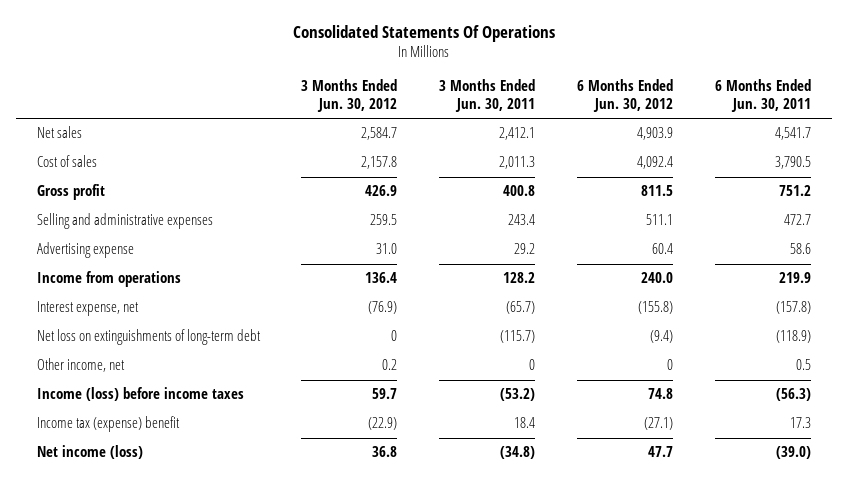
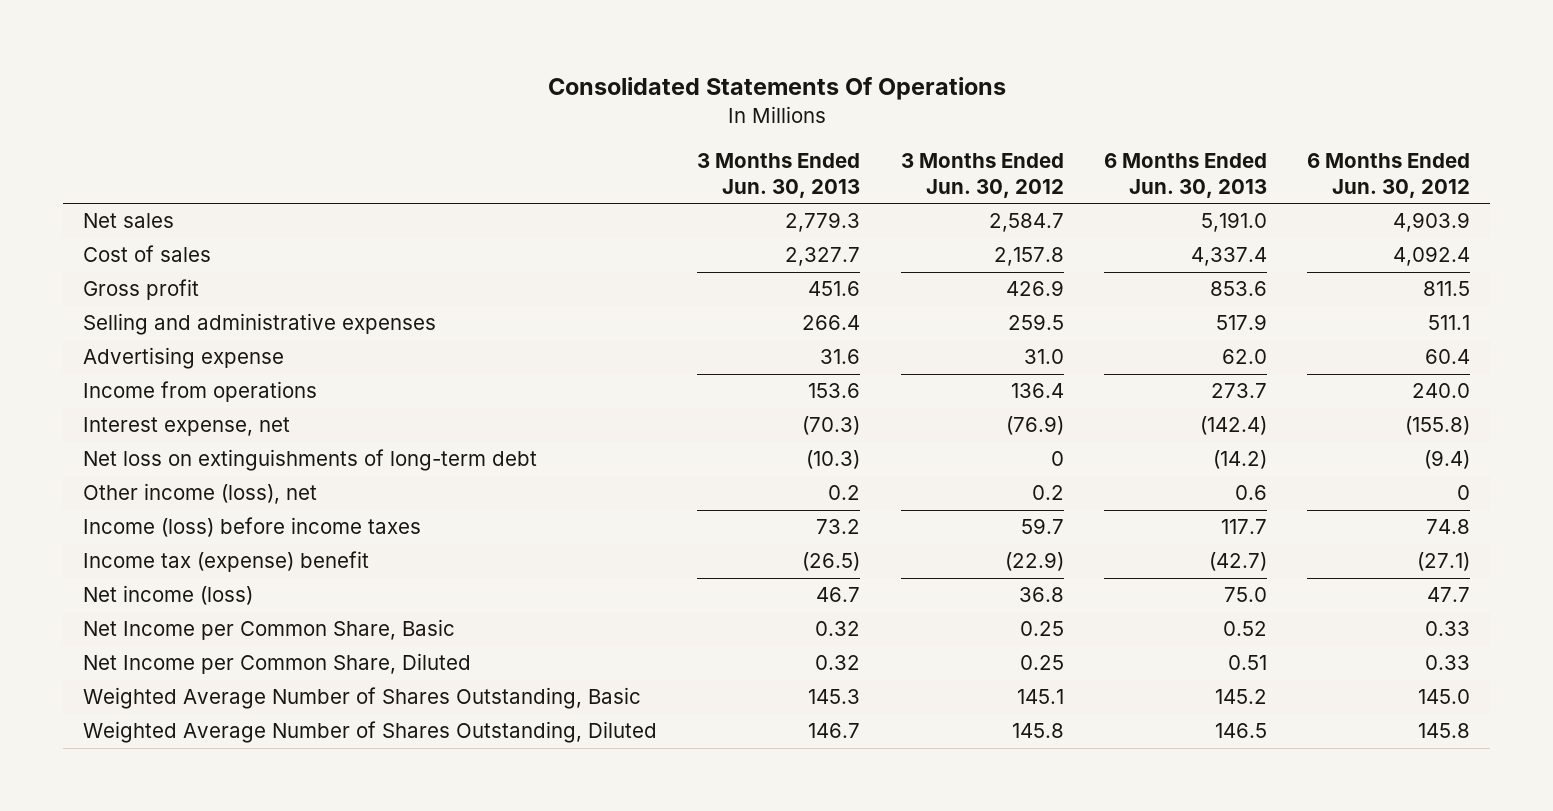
[439,78,536,112] 3 Months Ended Jun. 30, 2011 -> none
[715,78,812,112] 6 Months Ended Jun. 30, 2011 -> none
none -> [697,152,861,198] 3 Months Ended Jun. 30, 2013
none -> [1103,152,1267,198] 6 Months Ended Jun. 30, 2013
[36,358,125,373] Other income, net -> [83,483,318,505] Other income (loss), net
none -> [83,619,456,641] Net Income per Common Share, Basic
none -> [83,653,472,675] Net Income per Common Share, Diluted
none -> [83,687,642,710] Weighted Average Number of Shares Outstanding, Basic
none -> [83,721,658,744] Weighted Average Number of Shares Outstanding, Diluted

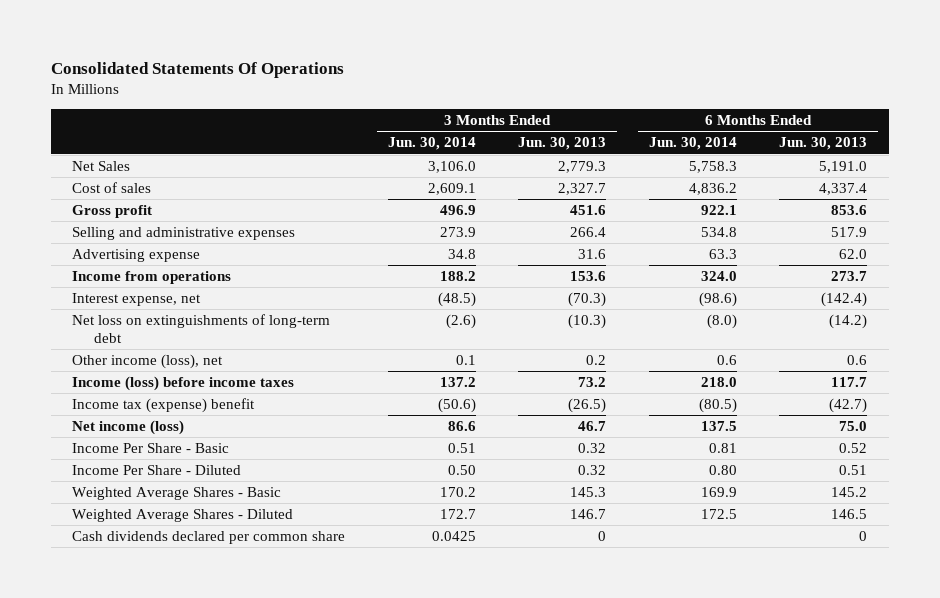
[900,152,1064,198] 3 Months Ended Jun. 30, 2012 -> none
[1307,152,1471,198] 6 Months Ended Jun. 30, 2012 -> none
none -> [387,137,476,151] Jun. 30, 2014
none -> [648,137,737,151] Jun. 30, 2014
[83,213,175,229] Net sales -> [72,161,131,172] Net Sales
[83,619,456,641] Net Income per Common Share, Basic -> [72,443,230,454] Income Per Share - Basic
[83,653,472,675] Net Income per Common Share, Diluted -> [72,465,242,476] Income Per Share - Diluted
[83,687,642,710] Weighted Average Number of Shares Outstanding, Basic -> [72,487,282,501] Weighted Average Shares - Basic
[83,721,658,744] Weighted Average Number of Shares Outstanding, Diluted -> [72,509,294,523] Weighted Average Shares - Diluted
none -> [72,531,346,545] Cash dividends declared per common share

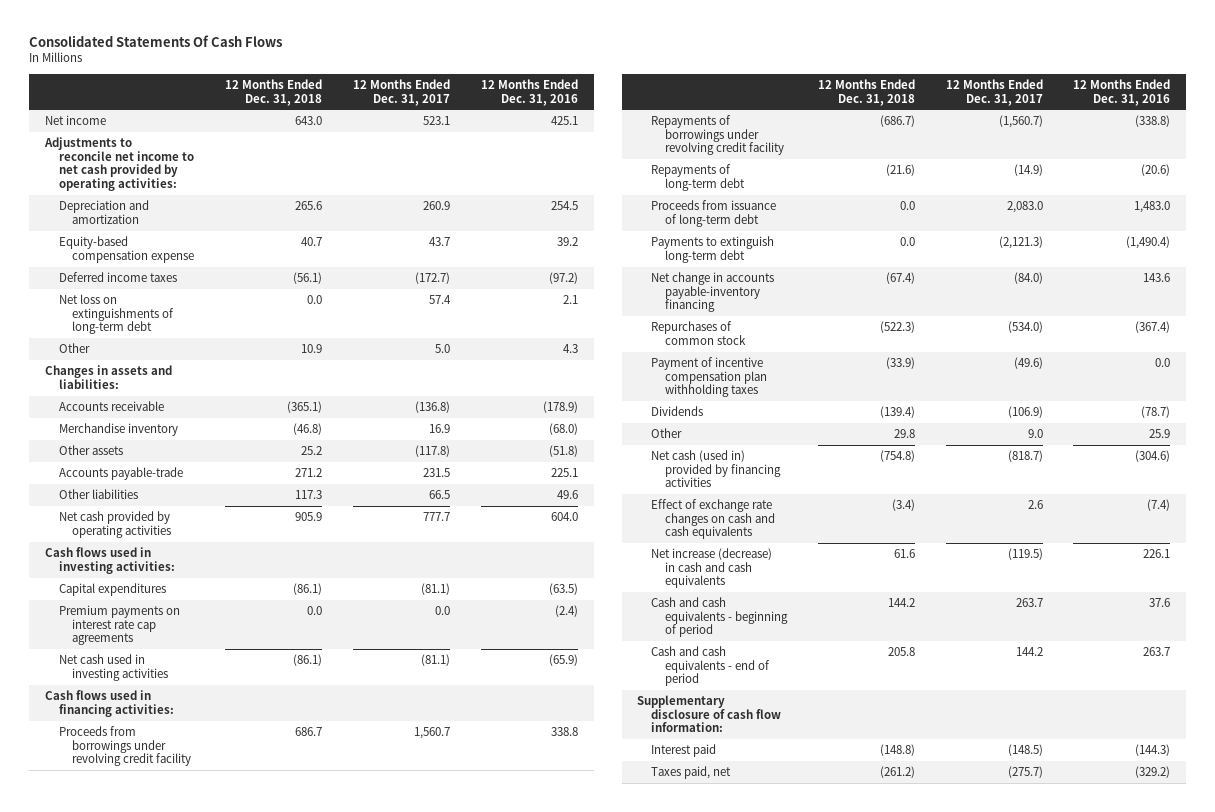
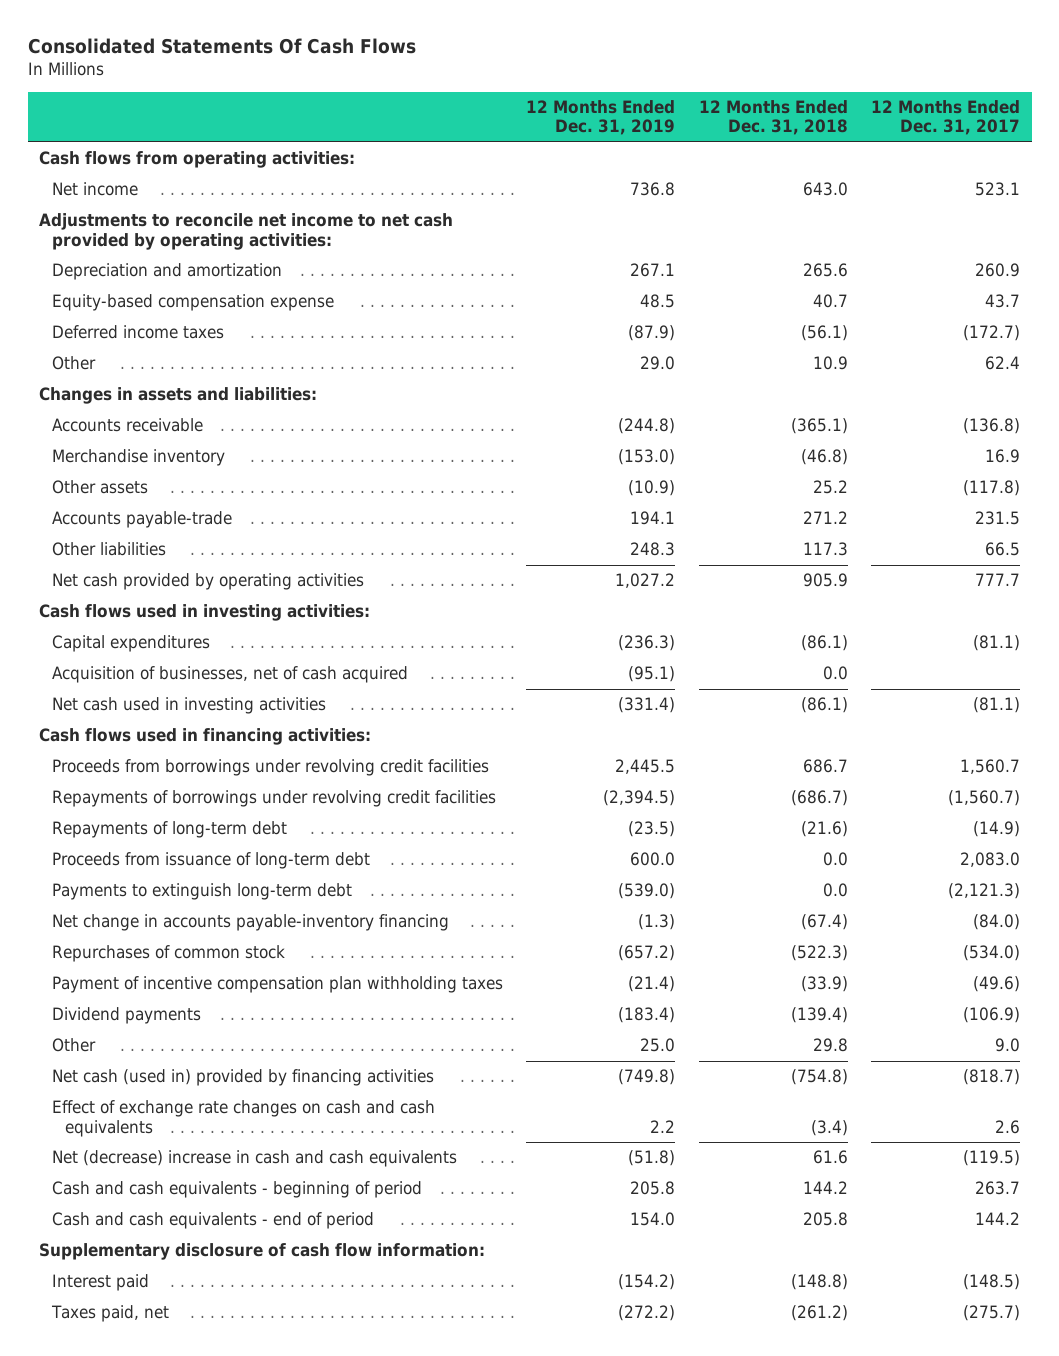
[481,78,579,106] 12 Months Ended Dec. 31, 2016 -> none
none -> [526,100,676,136] 12 Months Ended Dec. 31, 2019
none -> [39,151,356,169] Cash flows from operating activities:
[58,294,175,335] Net loss on extinguishments of long-term debt -> none
[435,344,451,354] 5.0 -> [985,356,1021,371] 62.4
[58,605,180,646] Premium payments on interest rate cap agreements -> none
none -> [51,666,408,684] Acquisition of businesses, net of cash acquired
[58,726,192,767] Proceeds from borrowings under revolving credit facility -> [51,759,489,777] Proceeds from borrowings under revolving credit facilities
[651,115,784,156] Repayments of borrowings under revolving credit facility -> [51,790,496,808] Repayments of borrowings under revolving credit facilities
[651,406,704,417] Dividends -> [51,1007,201,1025] Dividend payments
[651,548,773,589] Net increase (decrease) in cash and cash equivalents -> [51,1150,457,1168] Net (decrease) increase in cash and cash equivalents

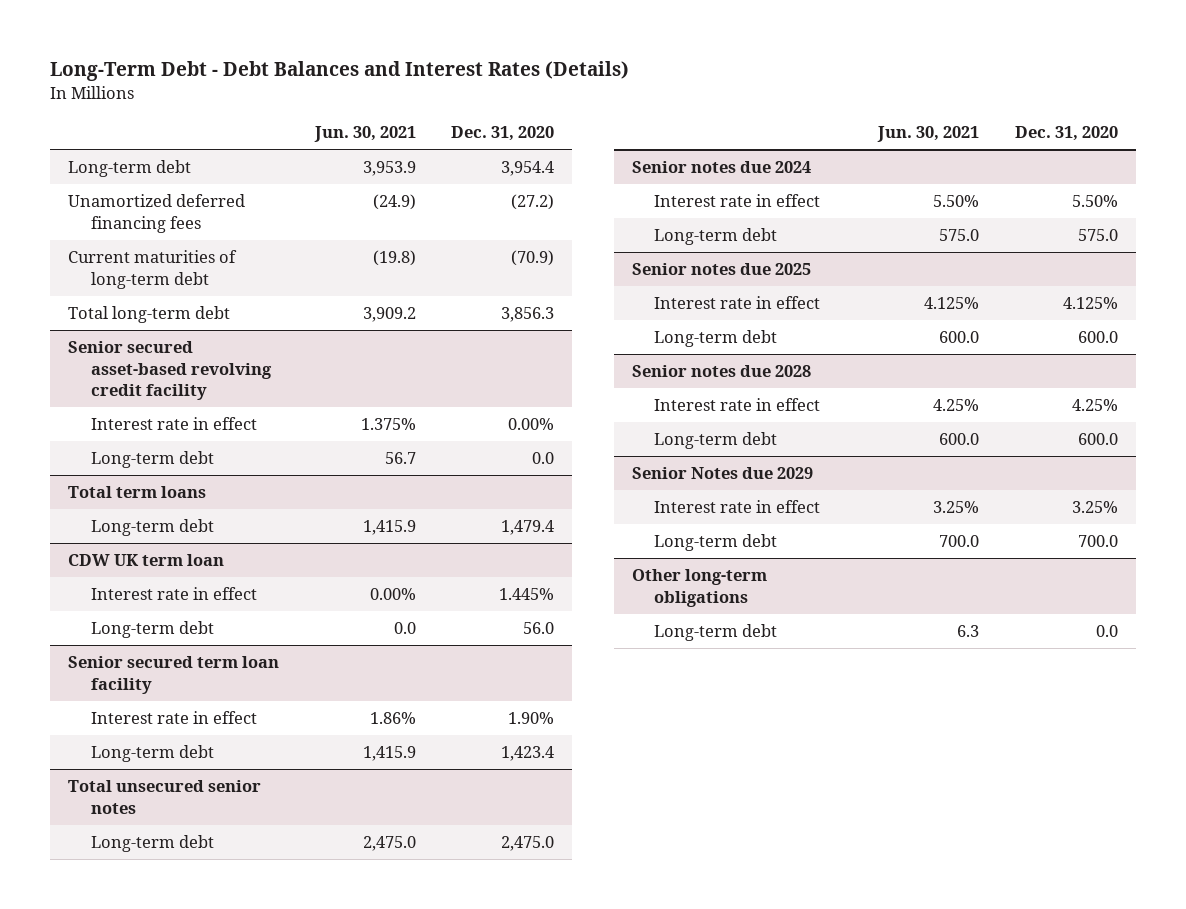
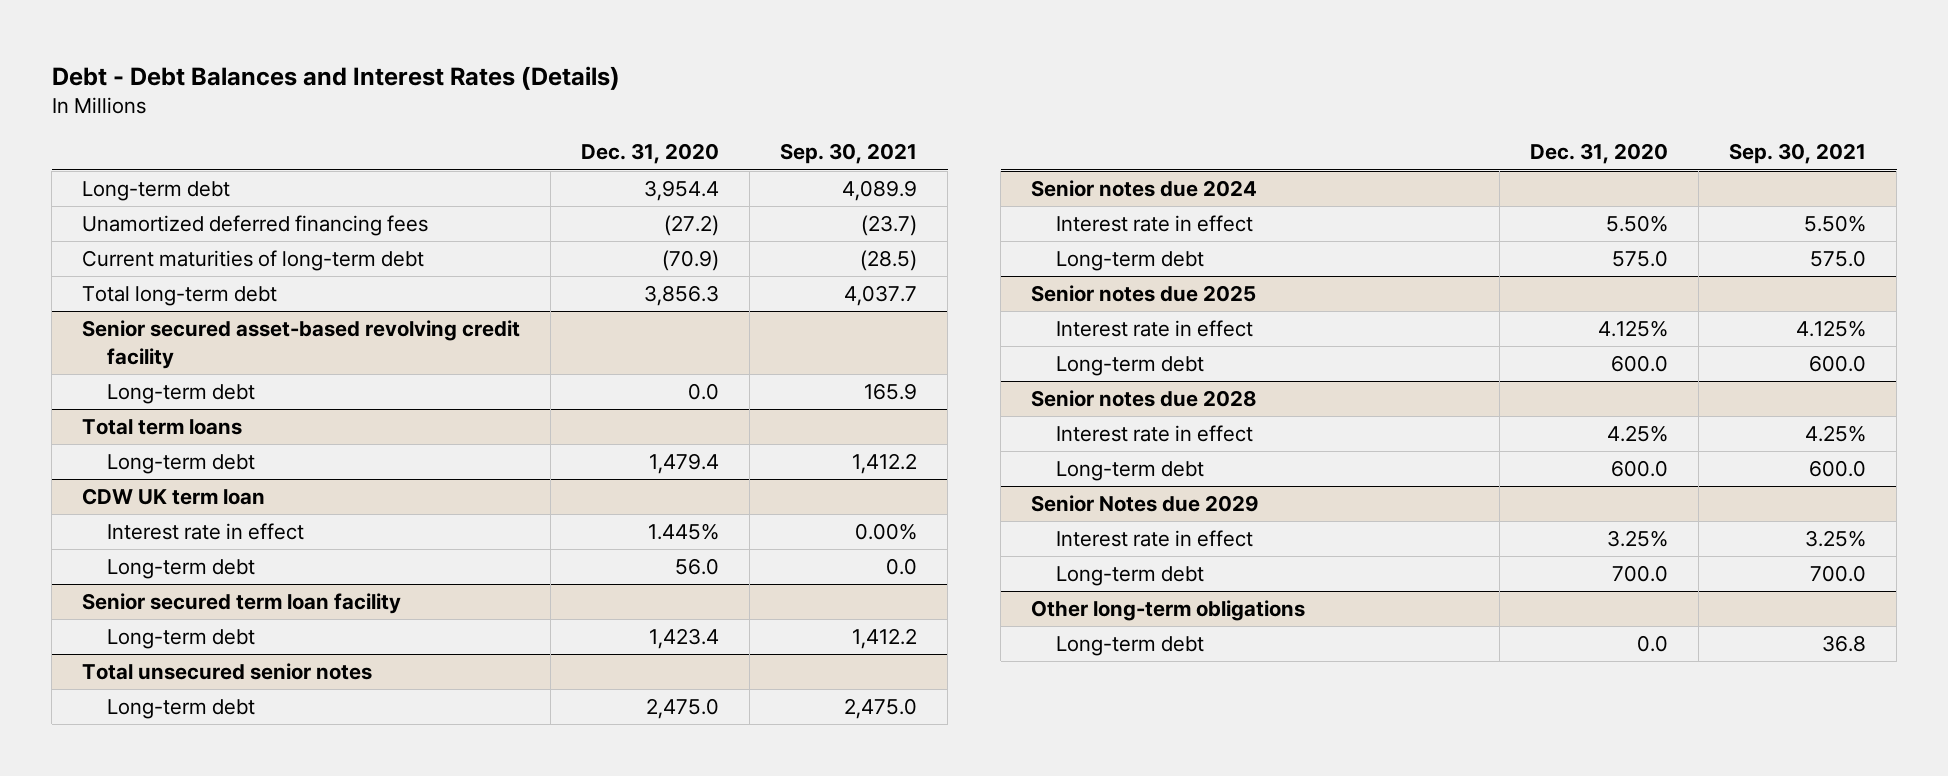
[50,61,630,82] Long-Term Debt - Debt Balances and Interest Rates (Details) -> [51,65,620,90] Debt - Debt Balances and Interest Rates (Details)
[313,126,416,143] Jun. 30, 2021 -> none
none -> [780,143,918,165] Sep. 30, 2021
[90,417,257,431] Interest rate in effect -> none
[90,711,257,725] Interest rate in effect -> none

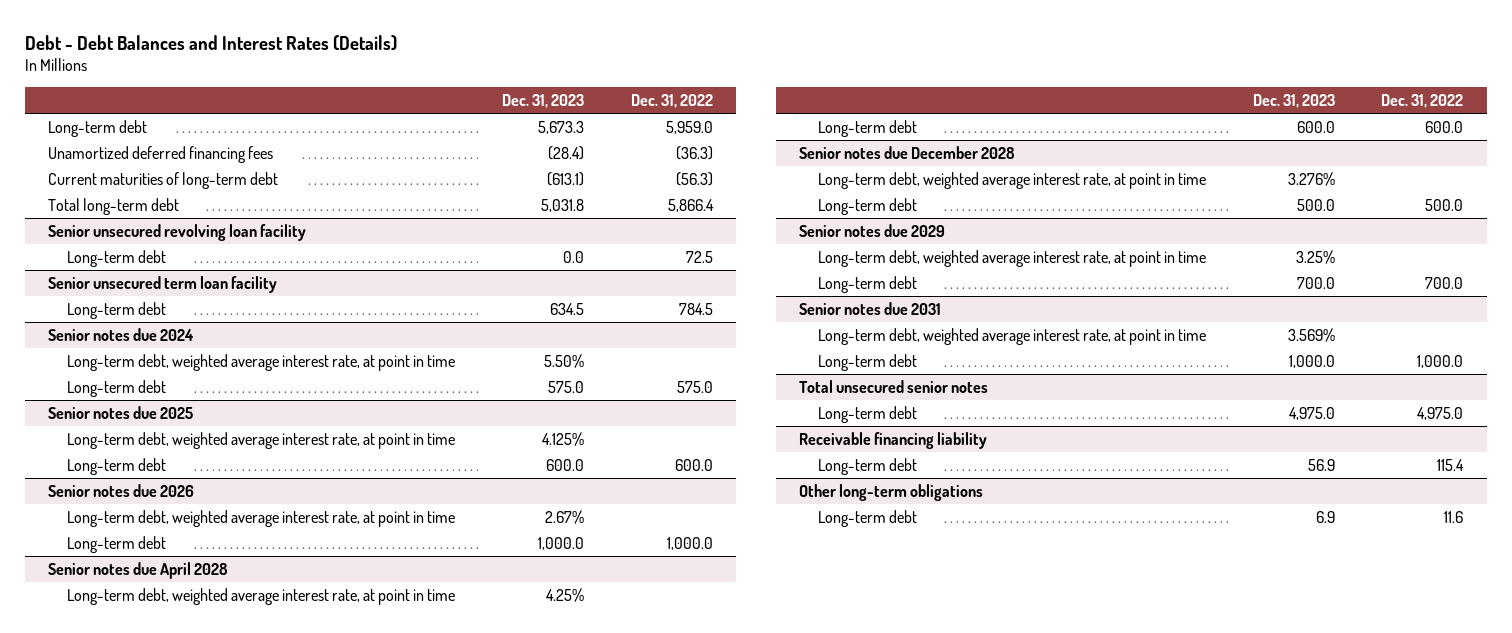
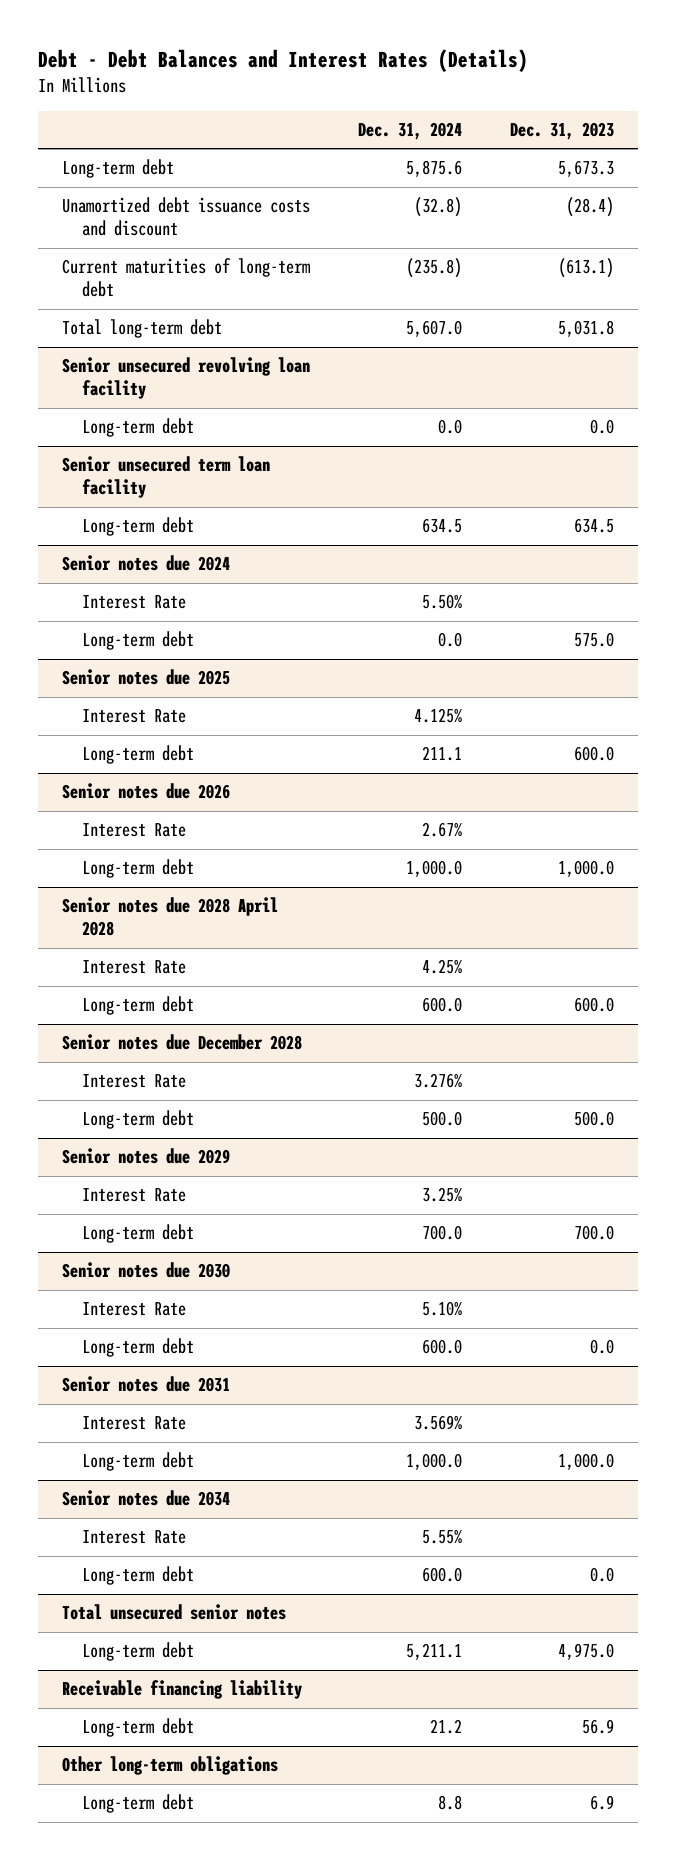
[630,94,713,109] Dec. 31, 2022 -> none
none -> [358,122,463,141] Dec. 31, 2024
[48,145,274,163] Unamortized deferred financing fees -> [62,197,311,237] Unamortized debt issuance costs and discount
[67,353,456,371] Long-term debt, weighted average interest rate, at point in time -> none
none -> [82,595,187,610] Interest Rate
[67,431,456,449] Long-term debt, weighted average interest rate, at point in time -> none
none -> [82,709,187,724] Interest Rate
[67,509,456,527] Long-term debt, weighted average interest rate, at point in time -> none
none -> [82,823,187,838] Interest Rate
[67,587,456,605] Long-term debt, weighted average interest rate, at point in time -> none
[48,561,229,579] Senior notes due April 2028 -> [62,897,279,937] Senior notes due 2028 April 2028
none -> [82,960,187,975] Interest Rate
[818,171,1207,189] Long-term debt, weighted average interest rate, at point in time -> none
none -> [82,1074,187,1089] Interest Rate
[818,249,1207,267] Long-term debt, weighted average interest rate, at point in time -> none
none -> [82,1188,187,1203] Interest Rate
none -> [62,1262,231,1279] Senior notes due 2030
none -> [82,1302,187,1317] Interest Rate
none -> [82,1338,195,1358] Long-term debt
[818,327,1207,345] Long-term debt, weighted average interest rate, at point in time -> none
none -> [82,1416,187,1431] Interest Rate
none -> [62,1490,231,1507] Senior notes due 2034
none -> [82,1530,187,1545] Interest Rate
none -> [82,1566,195,1586] Long-term debt

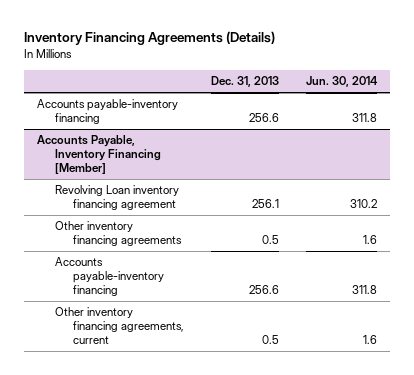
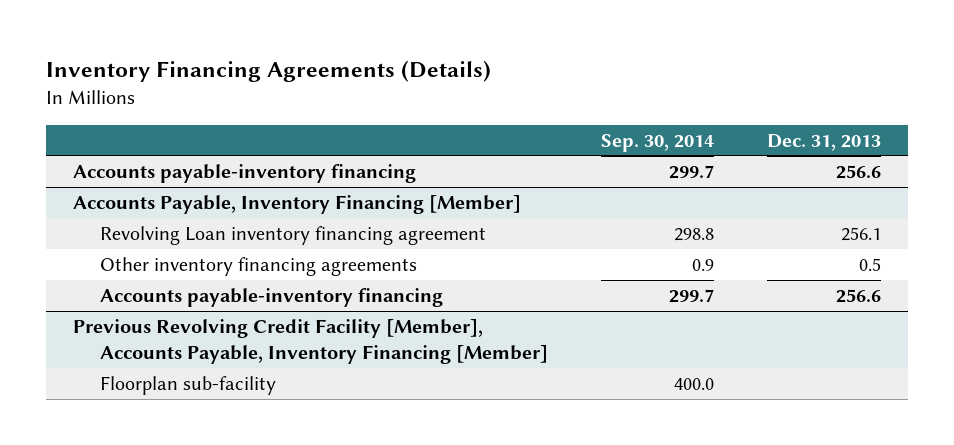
[305,76,378,88] Jun. 30, 2014 -> none
none -> [601,133,715,152] Sep. 30, 2014
[55,307,184,344] Other inventory financing agreements, current -> none
none -> [72,318,549,364] Previous Revolving Credit Facility [Member], Accounts Payable, Inventory Financing [Member]
none -> [100,375,277,395] Floorplan sub-facility

